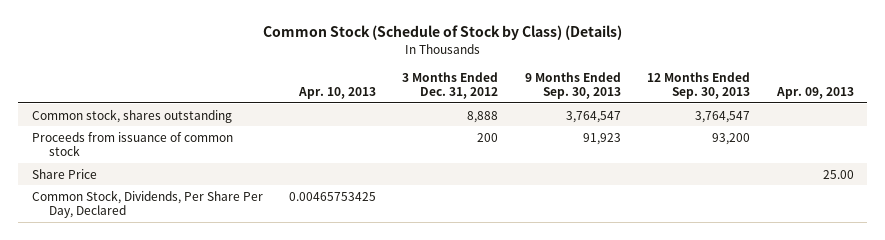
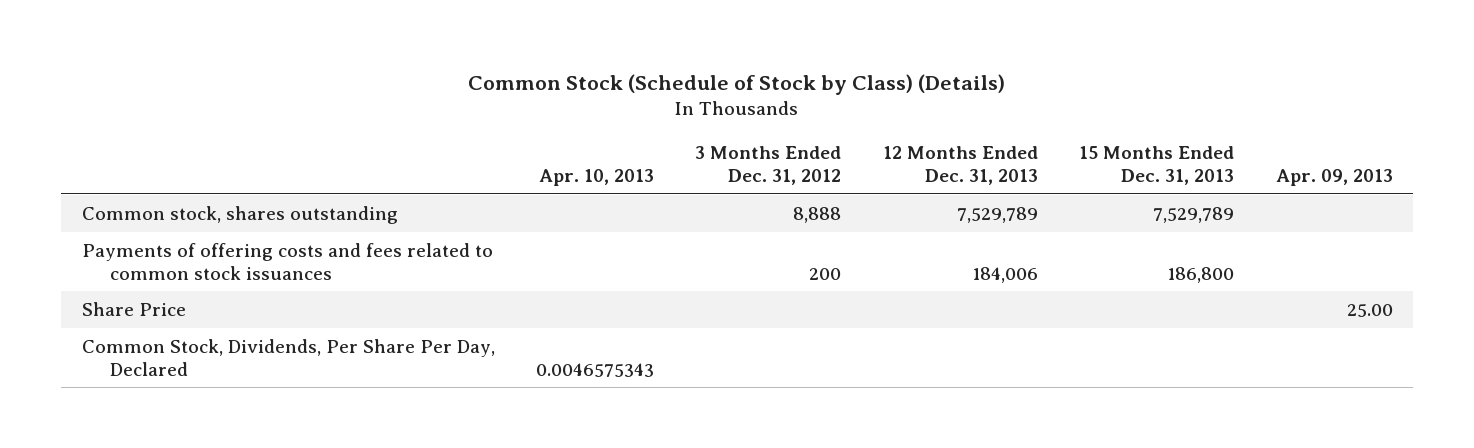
[524,71,621,100] 9 Months Ended Sep. 30, 2013 -> none
[647,71,751,100] 12 Months Ended Sep. 30, 2013 -> none
none -> [882,146,1038,185] 12 Months Ended Dec. 31, 2013
none -> [1079,146,1235,185] 15 Months Ended Dec. 31, 2013
[31,131,233,157] Proceeds from issuance of common stock -> [81,242,493,280] Payments of offering costs and fees related to common stock issuances
[289,191,377,201] 0.00465753425 -> [535,362,654,377] 0.0046575343

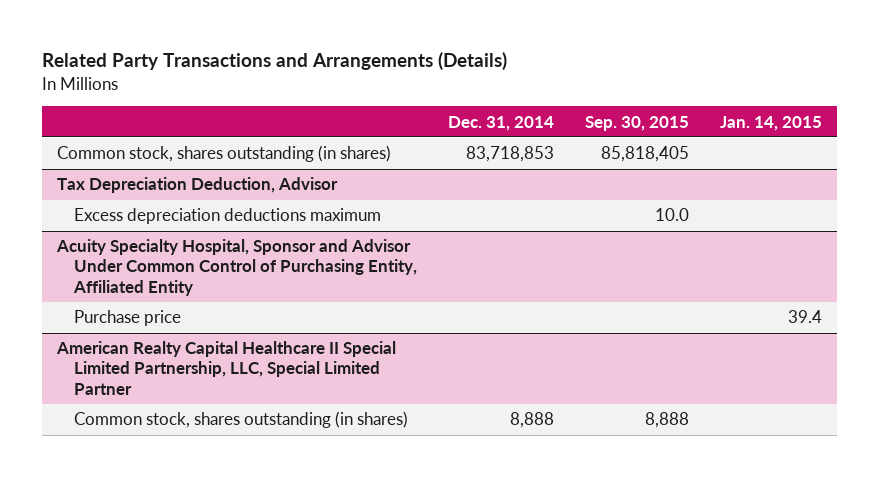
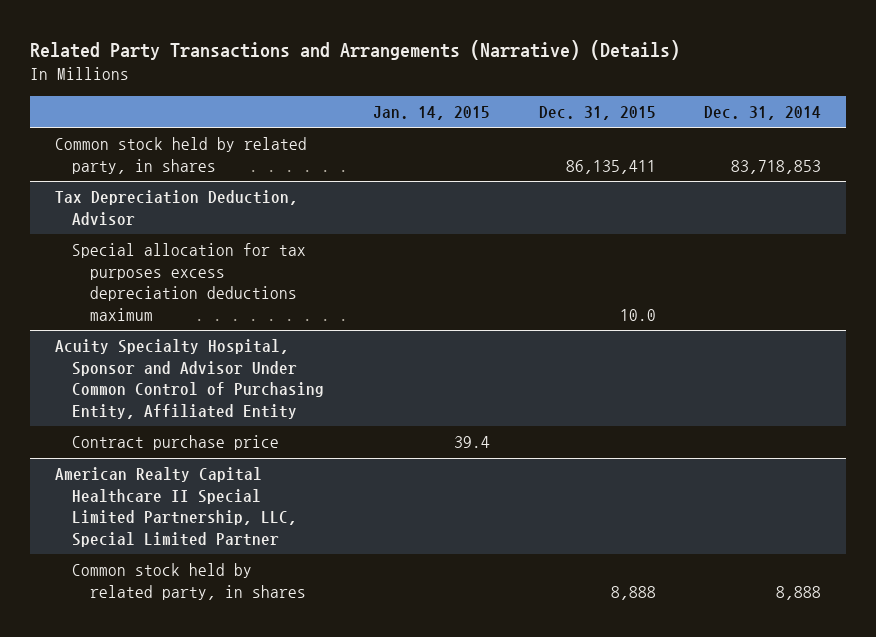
[41,52,507,71] Related Party Transactions and Arrangements (Details) -> [30,40,681,61] Related Party Transactions and Arrangements (Narrative) (Details)
[584,115,689,131] Sep. 30, 2015 -> none
none -> [538,106,656,121] Dec. 31, 2015
[57,145,392,163] Common stock, shares outstanding (in shares) -> [54,137,307,174] Common stock held by related party, in shares
[73,208,381,225] Excess depreciation deductions maximum -> [72,243,307,321] Special allocation for tax purposes excess depreciation deductions maximum
[73,310,181,327] Purchase price -> [72,435,280,451] Contract purchase price
[73,411,408,429] Common stock, shares outstanding (in shares) -> [72,563,306,600] Common stock held by related party, in shares

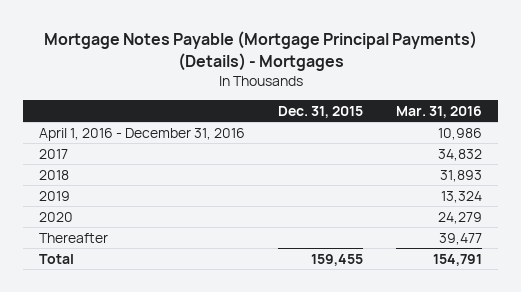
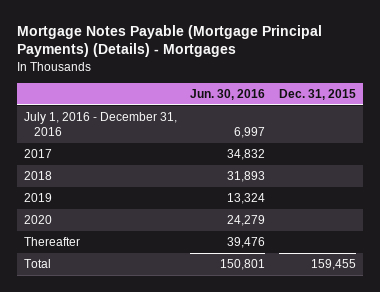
[395,105,482,118] Mar. 31, 2016 -> none
none -> [190,88,266,100] Jun. 30, 2016
[39,127,246,141] April 1, 2016 - December 31, 2016 -> [23,112,177,137] July 1, 2016 - December 31, 2016

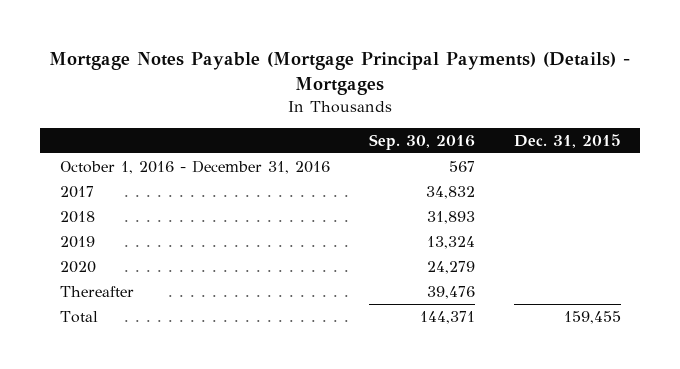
[190,88,266,100] Jun. 30, 2016 -> none
none -> [368,133,475,150] Sep. 30, 2016
[23,112,177,137] July 1, 2016 - December 31, 2016 -> [59,159,330,174] October 1, 2016 - December 31, 2016

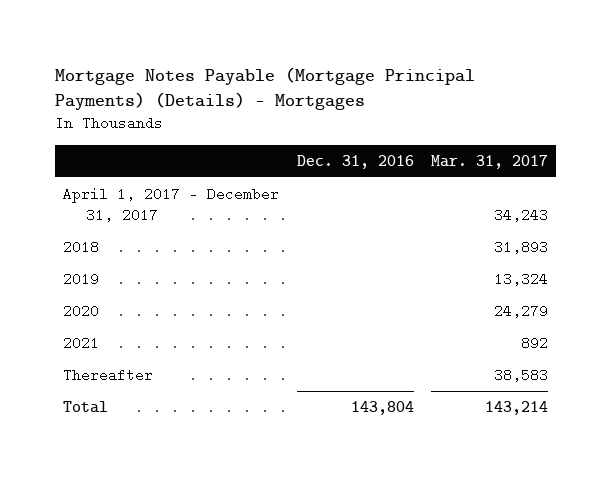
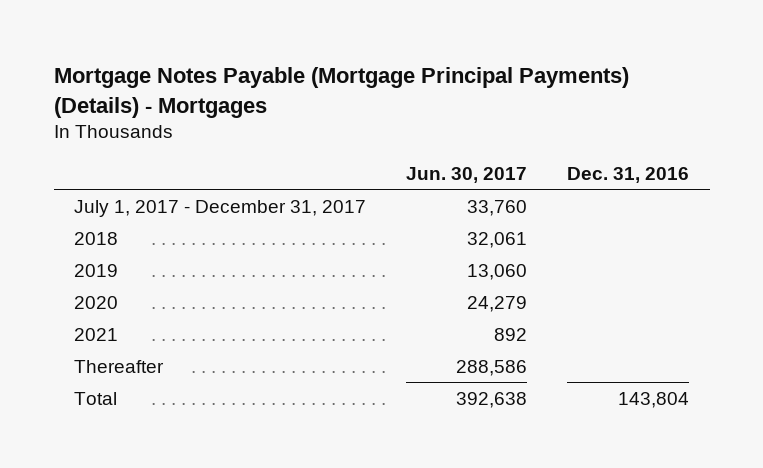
[430,154,548,169] Mar. 31, 2017 -> none
none -> [406,166,528,183] Jun. 30, 2017
[63,187,280,223] April 1, 2017 - December 31, 2017 -> [73,199,366,217] July 1, 2017 - December 31, 2017

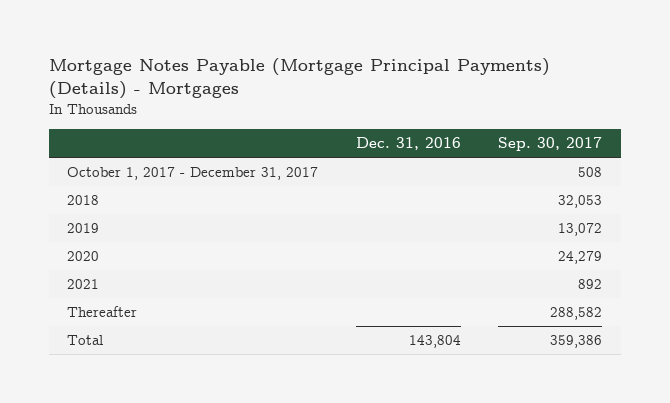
[406,166,528,183] Jun. 30, 2017 -> none
none -> [498,137,603,152] Sep. 30, 2017
[73,199,366,217] July 1, 2017 - December 31, 2017 -> [67,167,319,181] October 1, 2017 - December 31, 2017

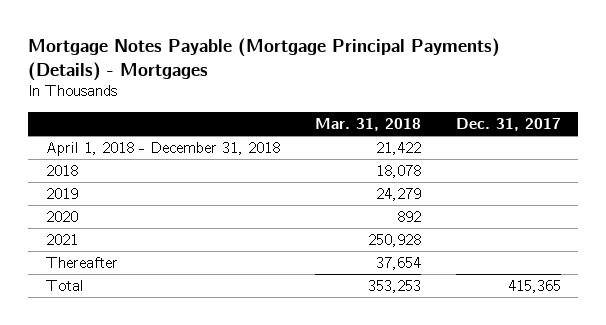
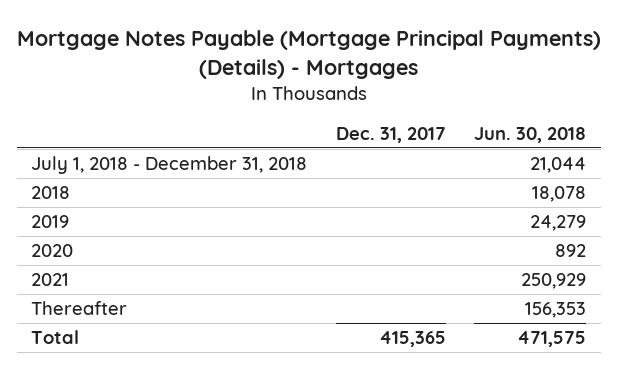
[314,117,421,131] Mar. 31, 2018 -> none
none -> [474,127,587,144] Jun. 30, 2018
[45,142,280,157] April 1, 2018 - December 31, 2018 -> [30,156,307,175] July 1, 2018 - December 31, 2018

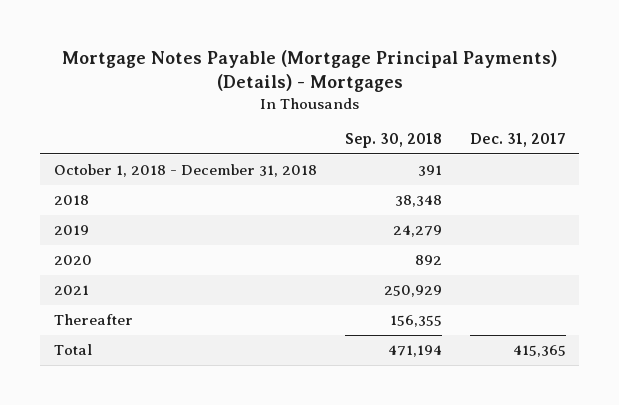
[474,127,587,144] Jun. 30, 2018 -> none
none -> [344,133,442,149] Sep. 30, 2018
[30,156,307,175] July 1, 2018 - December 31, 2018 -> [53,164,317,178] October 1, 2018 - December 31, 2018

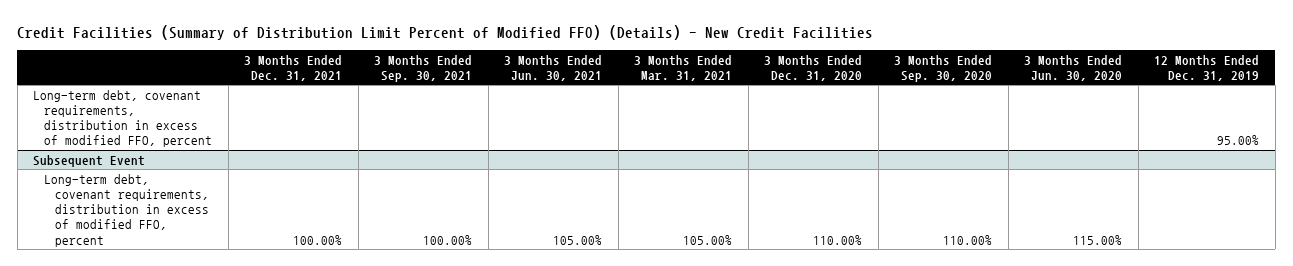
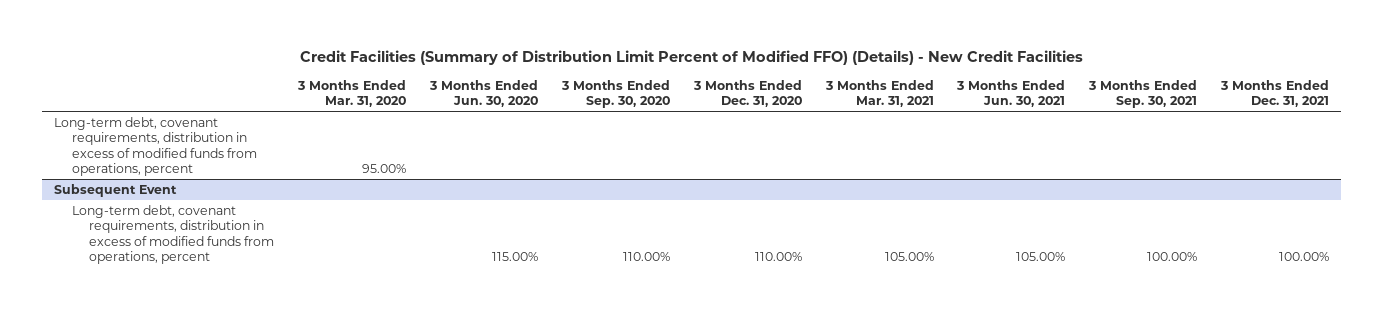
[1154,54,1260,81] 12 Months Ended Dec. 31, 2019 -> none
none -> [297,79,407,108] 3 Months Ended Mar. 31, 2020
[33,89,213,148] Long-term debt, covenant requirements, distribution in excess of modified FFO, percent -> [54,116,257,177] Long-term debt, covenant requirements, distribution in excess of modified funds from operations, percent
[44,173,210,247] Long-term debt, covenant requirements, distribution in excess of modified FFO, percent -> [71,204,275,265] Long-term debt, covenant requirements, distribution in excess of modified funds from operations, percent

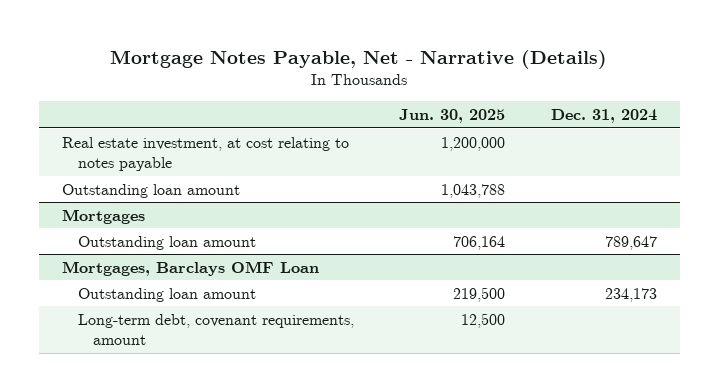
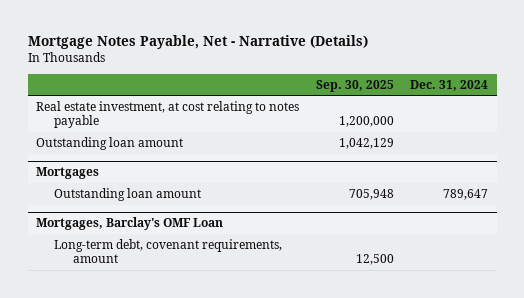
[399,109,506,124] Jun. 30, 2025 -> none
none -> [315,79,394,92] Sep. 30, 2025
[77,287,256,302] Outstanding loan amount -> none
[61,260,319,276] Mortgages, Barclays OMF Loan -> [35,217,223,231] Mortgages, Barclay's OMF Loan

